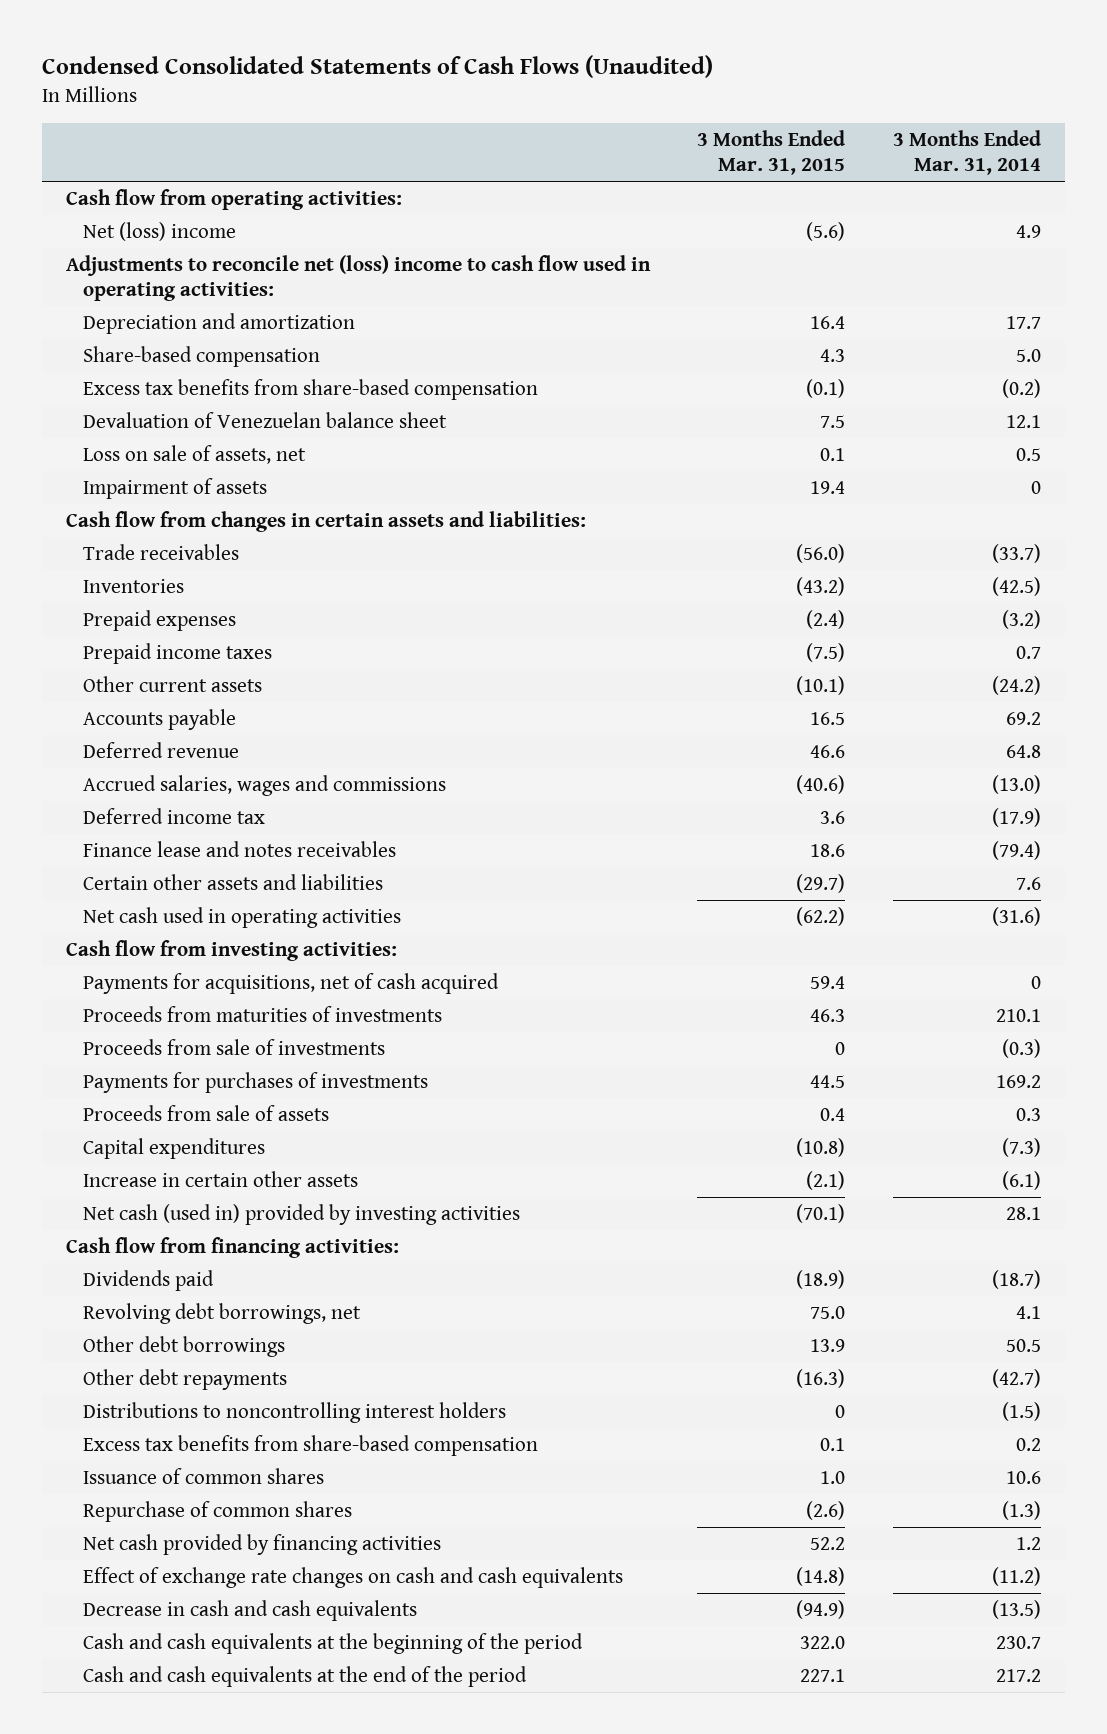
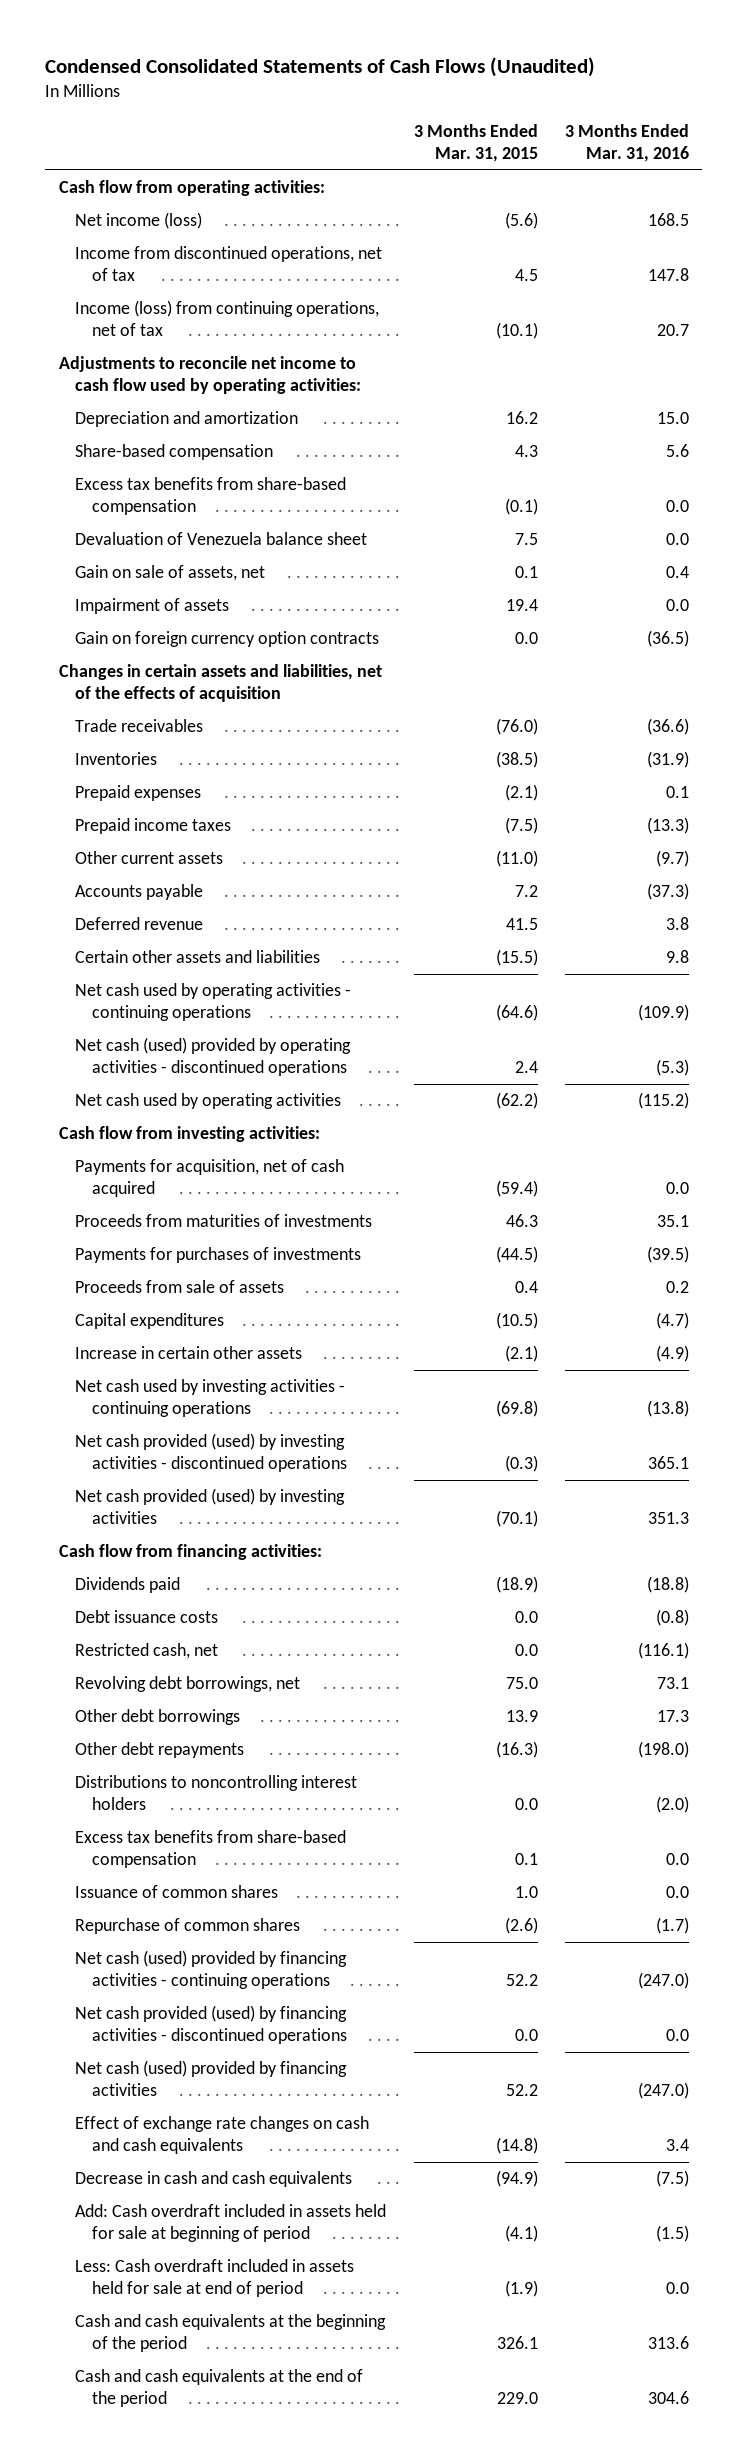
[892,129,1041,175] 3 Months Ended Mar. 31, 2014 -> none
none -> [564,123,689,163] 3 Months Ended Mar. 31, 2016
[83,222,237,242] Net (loss) income -> [75,212,203,230] Net income (loss)
none -> [75,246,383,282] Income from discontinued operations, net of tax
none -> [75,300,380,337] Income (loss) from continuing operations, net of tax
[65,255,651,302] Adjustments to reconcile net (loss) income to cash flow used in operating activities: -> [58,356,362,395] Adjustments to reconcile net income to cash flow used by operating activities:
[810,316,846,330] 16.4 -> [505,411,538,425] 16.2
[83,412,448,429] Devaluation of Venezuelan balance sheet -> [75,532,368,546] Devaluation of Venezuela balance sheet
[83,445,307,465] Loss on sale of assets, net -> [75,565,266,582] Gain on sale of assets, net
none -> [75,631,380,648] Gain on foreign currency option contracts
[65,511,586,533] Cash flow from changes in certain assets and liabilities: -> [58,664,382,703] Changes in certain assets and liabilities, net of the effects of acquisition
[796,544,846,564] (56.0) -> [495,718,538,736] (76.0)
[796,577,846,597] (43.2) -> [495,751,538,769] (38.5)
[806,610,846,630] (2.4) -> [504,784,538,802] (2.1)
[83,775,447,797] Accrued salaries, wages and commissions -> none
[83,808,266,825] Deferred income tax -> none
[83,841,397,858] Finance lease and notes receivables -> none
[796,676,846,696] (10.1) -> [495,850,538,868] (11.0)
[810,712,846,726] 16.5 -> [514,885,538,898] 7.2
[810,745,846,759] 46.6 -> [505,918,538,931] 41.5
[796,874,846,894] (29.7) -> [495,949,538,967] (15.5)
none -> [75,983,352,1022] Net cash used by operating activities - continuing operations
none -> [75,1037,352,1077] Net cash (used) provided by operating activities - discontinued operations
[83,907,402,929] Net cash used in operating activities -> [75,1093,342,1110] Net cash used by operating activities
[83,973,500,995] Payments for acquisitions, net of cash acquired -> [75,1159,345,1198] Payments for acquisition, net of cash acquired
[810,976,846,990] 59.4 -> [495,1180,538,1198] (59.4)
[83,1039,386,1056] Proceeds from sale of investments -> none
[810,1075,846,1089] 44.5 -> [495,1246,538,1264] (44.5)
[796,1138,846,1158] (10.8) -> [495,1312,538,1330] (10.5)
none -> [75,1379,346,1418] Net cash used by investing activities - continuing operations
none -> [75,1433,348,1473] Net cash provided (used) by investing activities - discontinued operations
[83,1204,521,1226] Net cash (used in) provided by investing activities -> [75,1488,346,1525] Net cash provided (used) by investing activities
none -> [75,1610,219,1624] Debt issuance costs
none -> [75,1643,219,1660] Restricted cash, net
[835,1405,846,1419] 0 -> [514,1798,538,1811] 0.0
none -> [75,1950,348,1990] Net cash (used) provided by financing activities - continuing operations
none -> [75,2005,348,2045] Net cash provided (used) by financing activities - discontinued operations
[83,1534,442,1556] Net cash provided by financing activities -> [75,2060,348,2097] Net cash (used) provided by financing activities
none -> [75,2204,387,2243] Add: Cash overdraft included in assets held for sale at beginning of period
none -> [75,2259,355,2298] Less: Cash overdraft included in assets held for sale at end of period
[800,1636,846,1650] 322.0 -> [496,2336,538,2350] 326.1
[800,1669,846,1683] 227.1 -> [496,2392,538,2405] 229.0

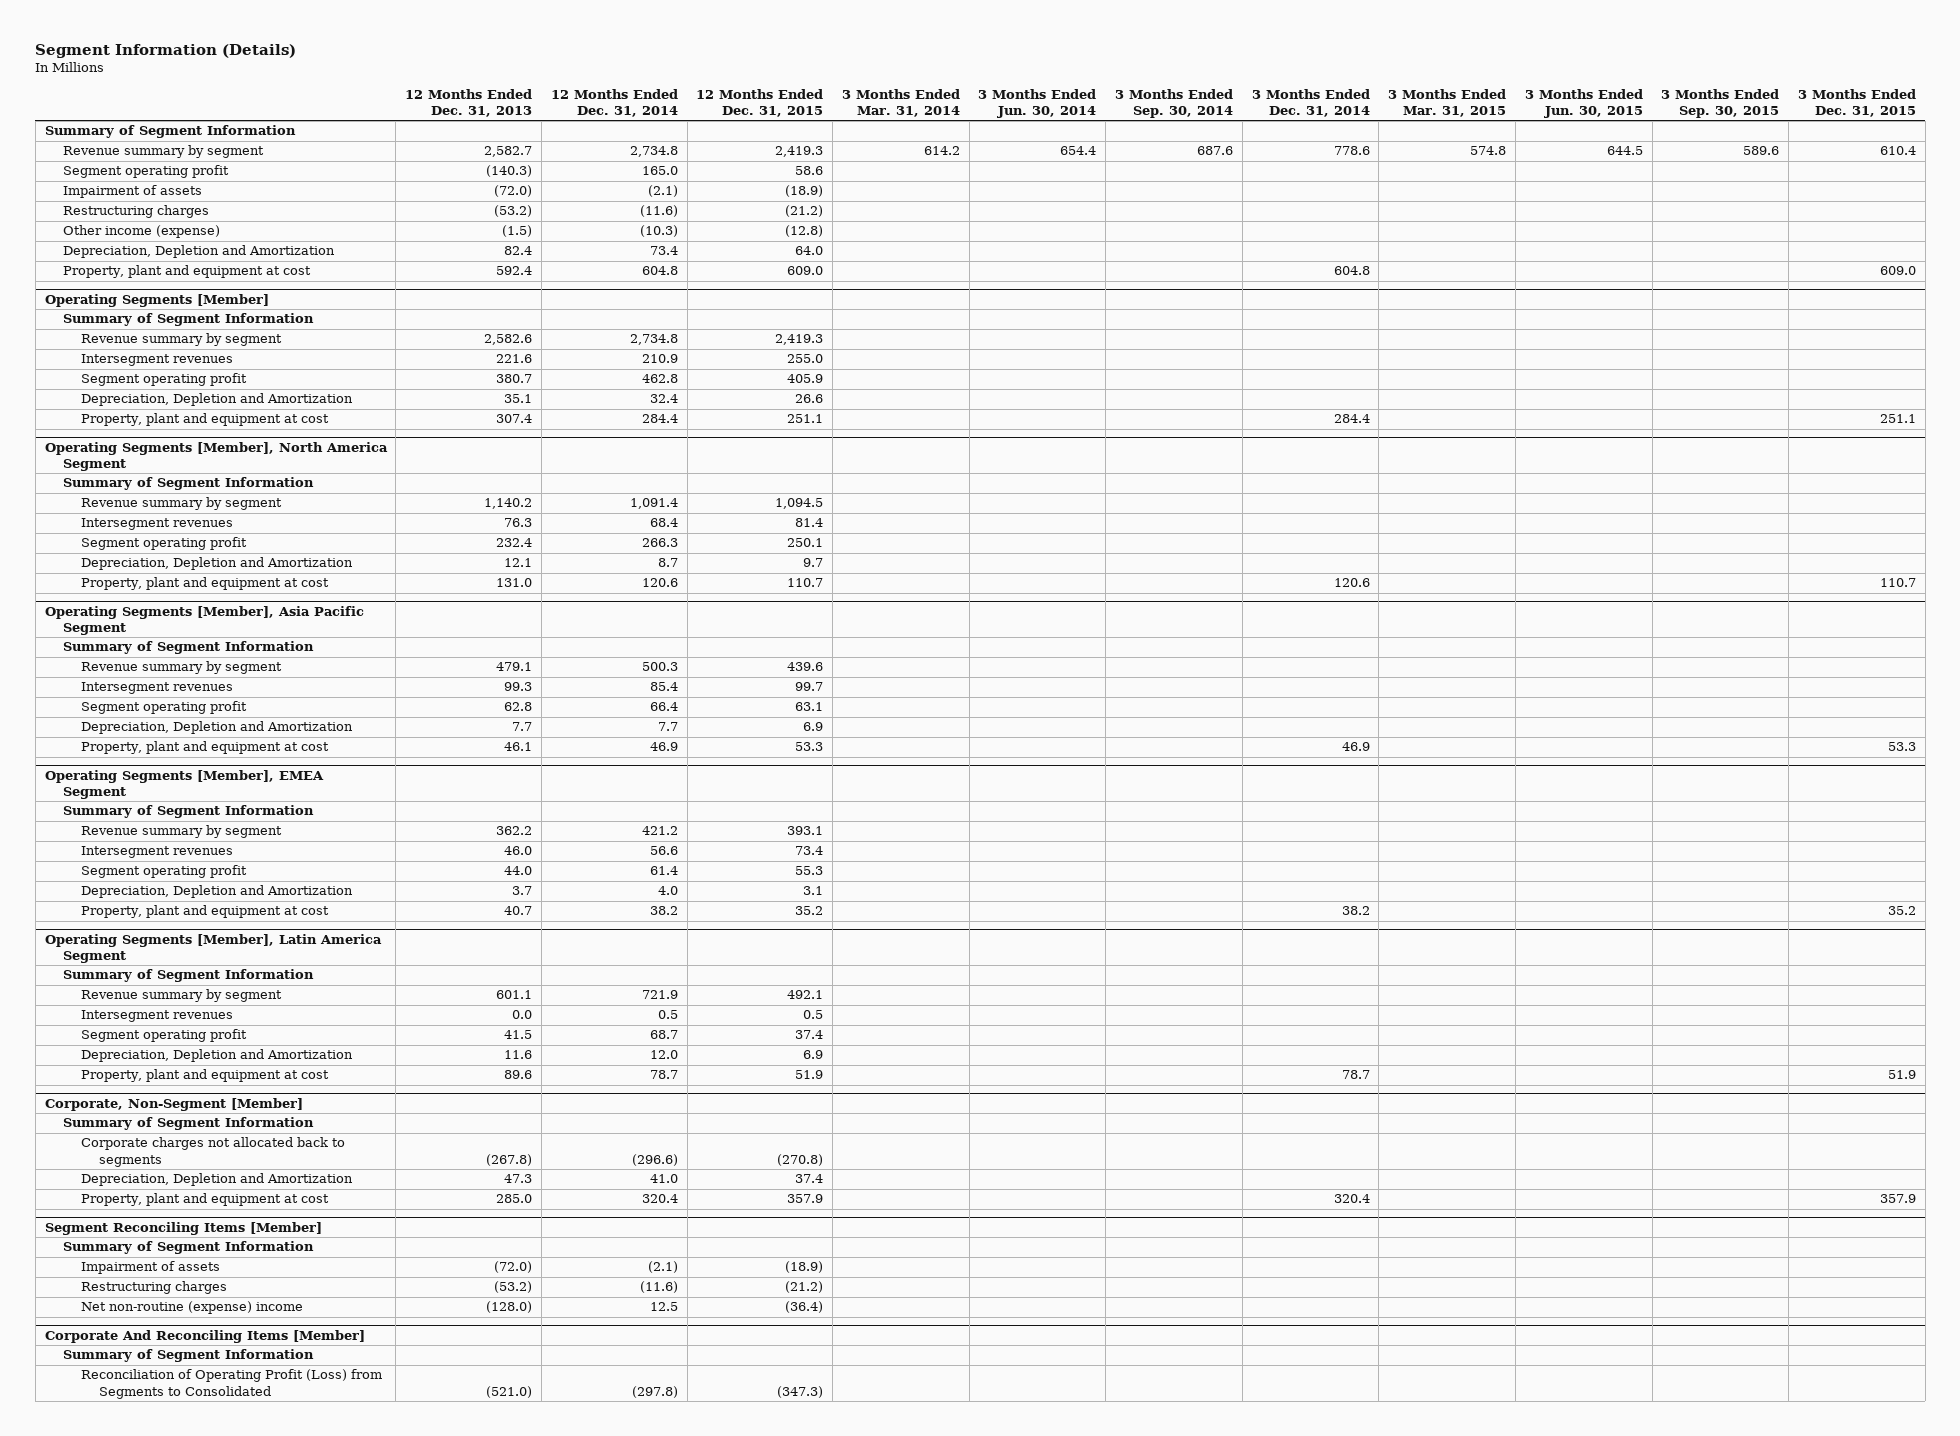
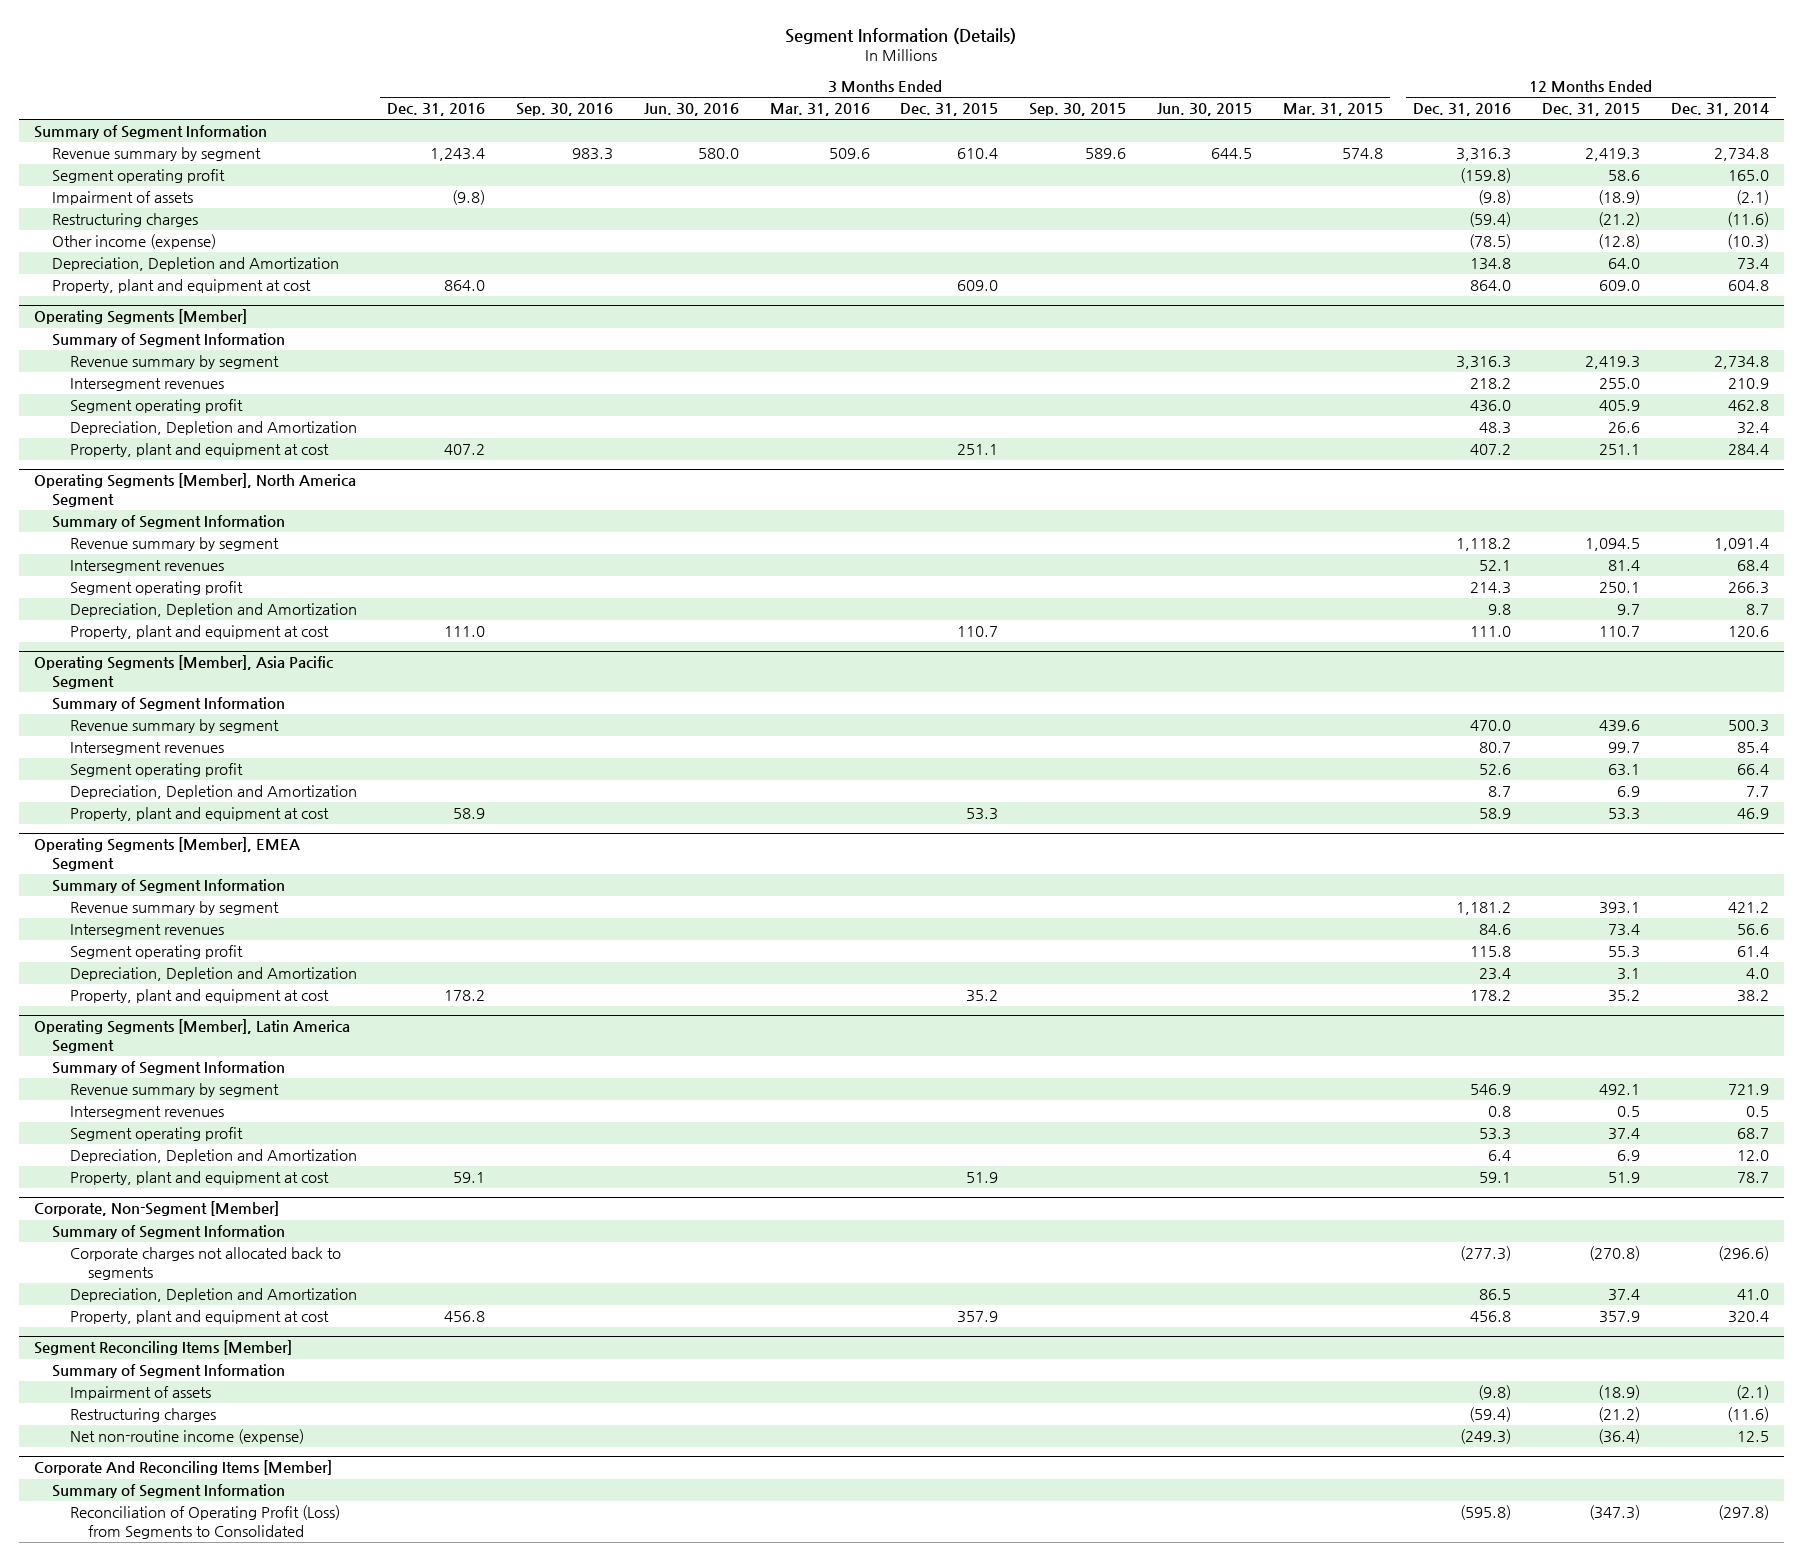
[405,88,533,117] 12 Months Ended Dec. 31, 2013 -> none
[841,88,960,117] 3 Months Ended Mar. 31, 2014 -> none
[978,88,1097,118] 3 Months Ended Jun. 30, 2014 -> none
[1115,88,1234,118] 3 Months Ended Sep. 30, 2014 -> none
[1251,88,1370,117] 3 Months Ended Dec. 31, 2014 -> none
none -> [387,103,486,117] Dec. 31, 2016
none -> [516,103,614,117] Sep. 30, 2016
none -> [643,103,739,117] Jun. 30, 2016
none -> [769,103,870,117] Mar. 31, 2016
none -> [1413,103,1512,117] Dec. 31, 2016
[80,1301,303,1315] Net non-routine (expense) income -> [69,1429,304,1445] Net non-routine income (expense)

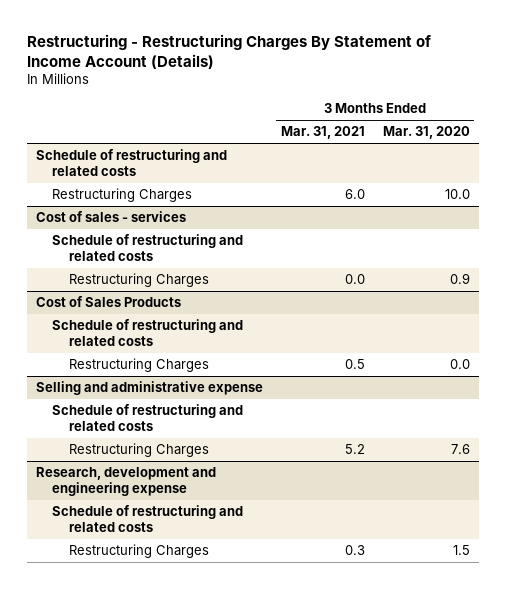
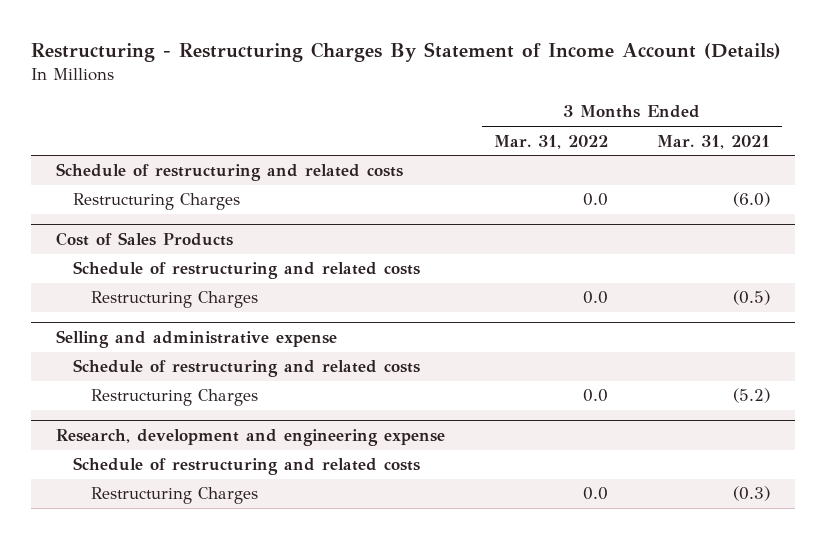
[382,126,470,140] Mar. 31, 2020 -> none
none -> [493,134,608,149] Mar. 31, 2022
[35,211,186,223] Cost of sales - services -> none
[52,234,244,261] Schedule of restructuring and related costs -> none
[68,273,209,288] Restructuring Charges -> none
[344,189,365,200] 6.0 -> [733,192,771,208] (6.0)
[344,359,365,370] 0.5 -> [733,290,771,306] (0.5)
[344,444,365,455] 5.2 -> [733,388,771,404] (5.2)
[344,545,365,556] 0.3 -> [733,486,771,502] (0.3)

